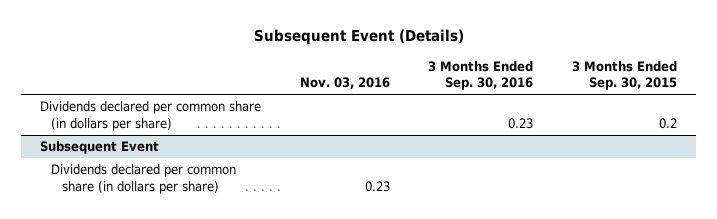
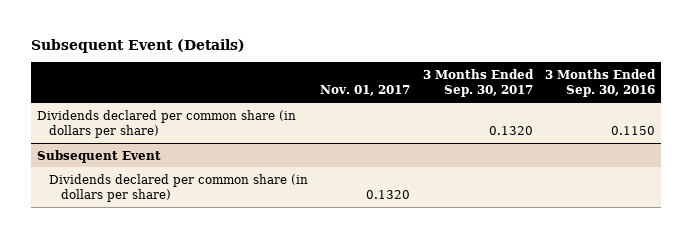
[299,77,390,90] Nov. 03, 2016 -> none
[571,60,677,91] 3 Months Ended Sep. 30, 2015 -> none
none -> [320,85,411,97] Nov. 01, 2017
none -> [422,68,534,98] 3 Months Ended Sep. 30, 2017
[508,118,534,130] 0.23 -> [611,126,656,136] 0.1150

